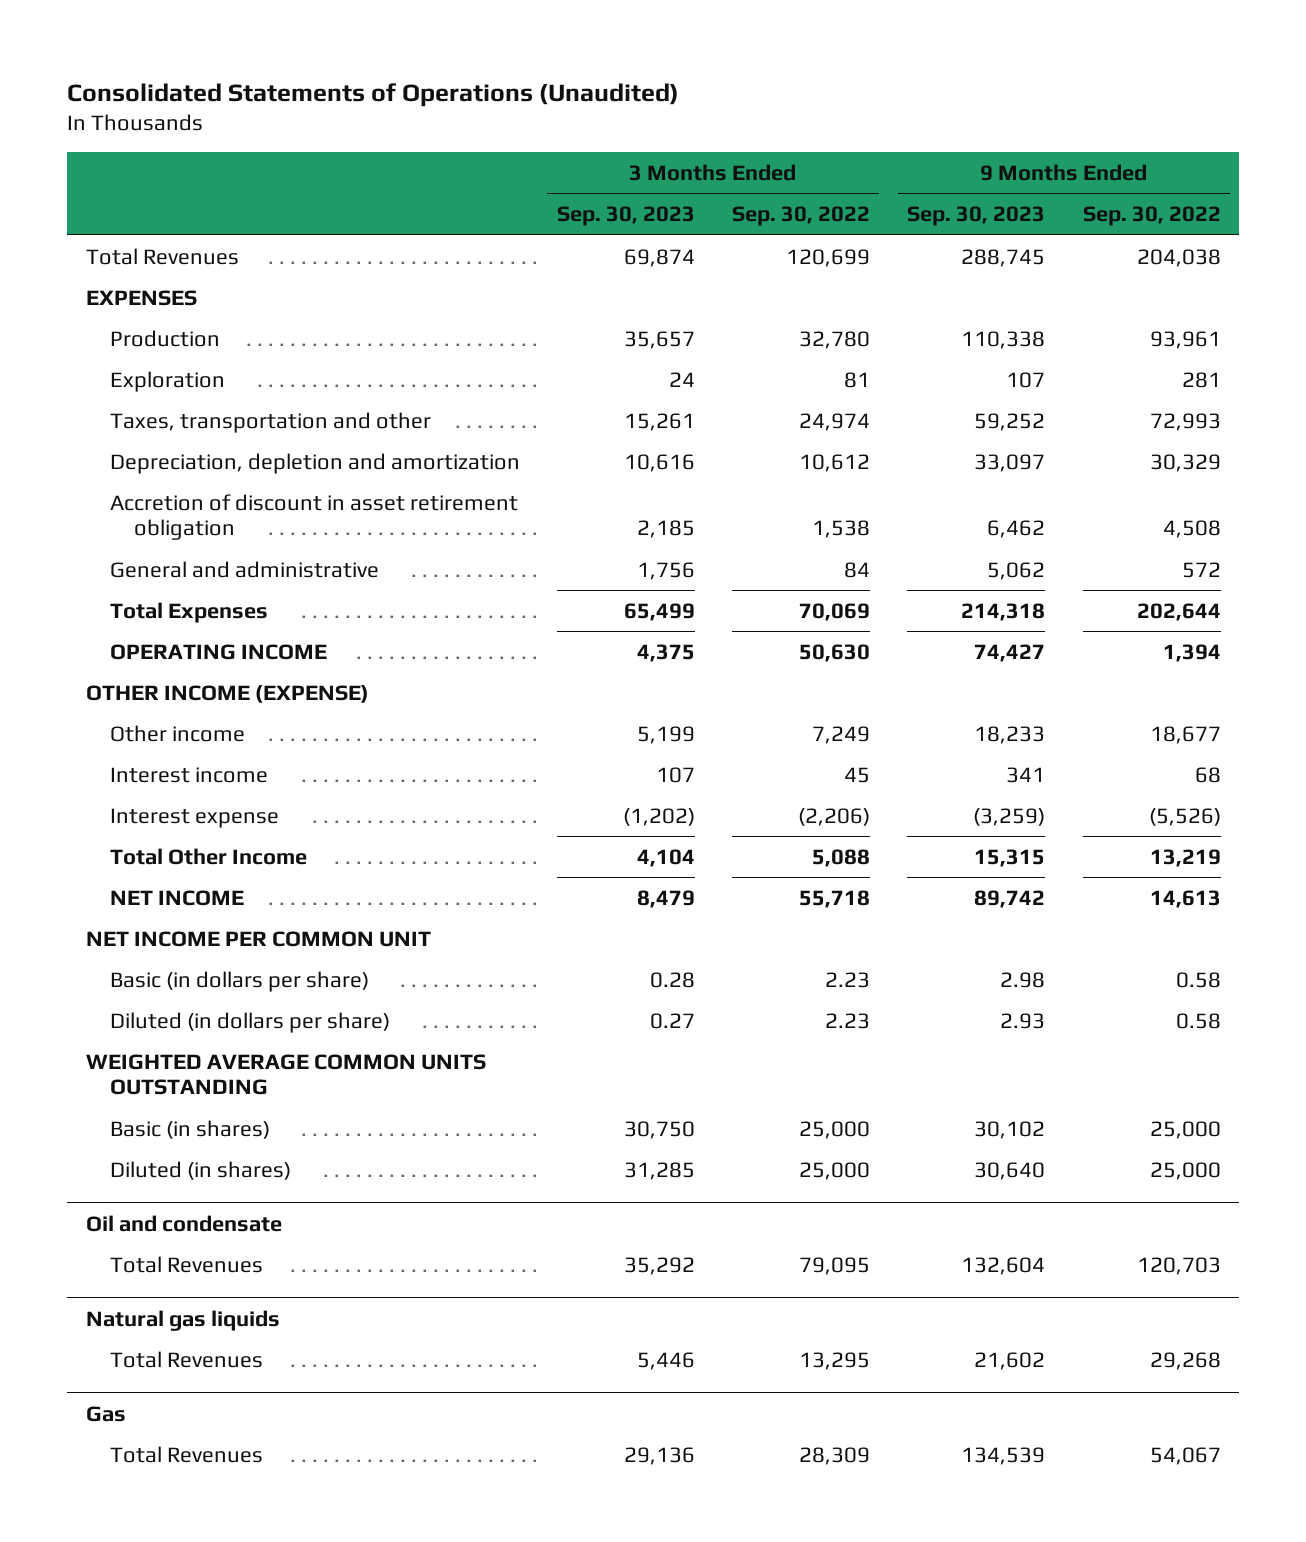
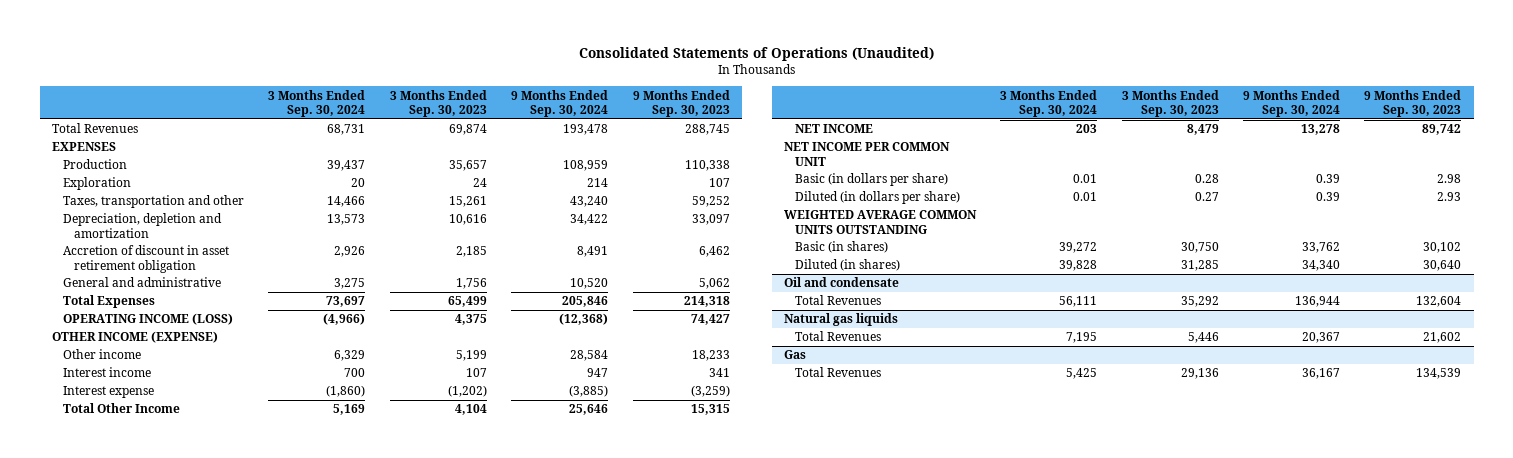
[732,206,871,227] Sep. 30, 2022 -> none
[1082,206,1221,227] Sep. 30, 2022 -> none
none -> [268,89,366,117] 3 Months Ended Sep. 30, 2024
none -> [511,89,609,117] 9 Months Ended Sep. 30, 2024
[109,643,327,660] OPERATING INCOME -> [62,313,233,326] OPERATING INCOME (LOSS)

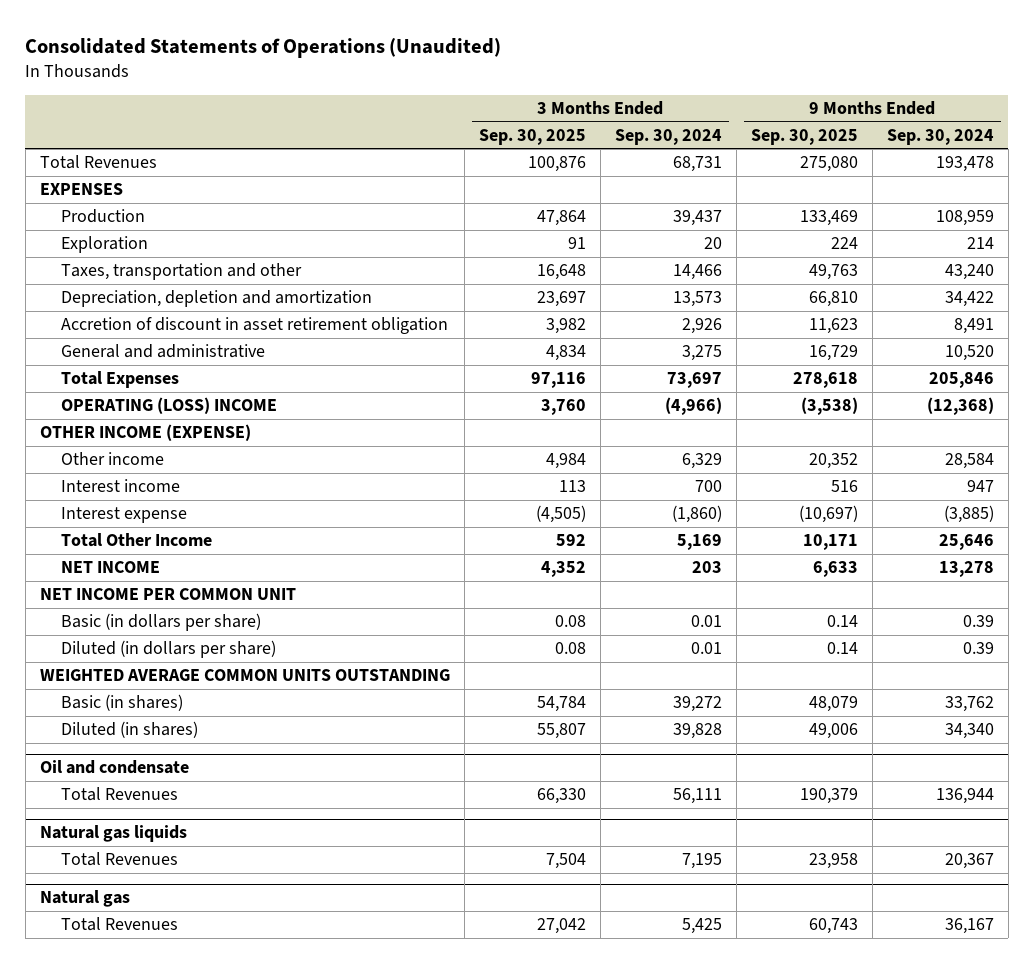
[389,89,487,117] 3 Months Ended Sep. 30, 2023 -> none
[632,89,730,117] 9 Months Ended Sep. 30, 2023 -> none
none -> [478,128,586,145] Sep. 30, 2025
none -> [750,128,858,145] Sep. 30, 2025
[62,313,233,326] OPERATING INCOME (LOSS) -> [61,397,278,415] OPERATING (LOSS) INCOME
[783,350,806,360] Gas -> [39,890,130,908] Natural gas

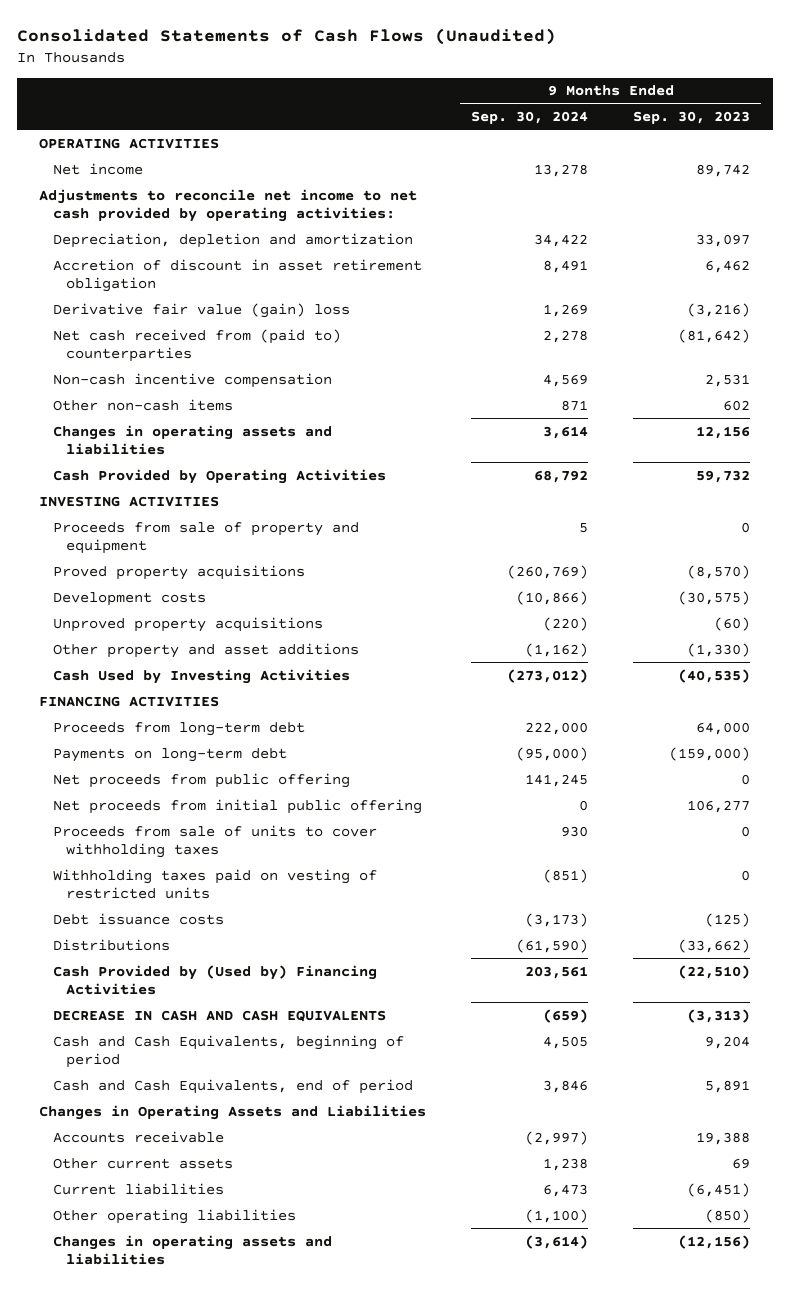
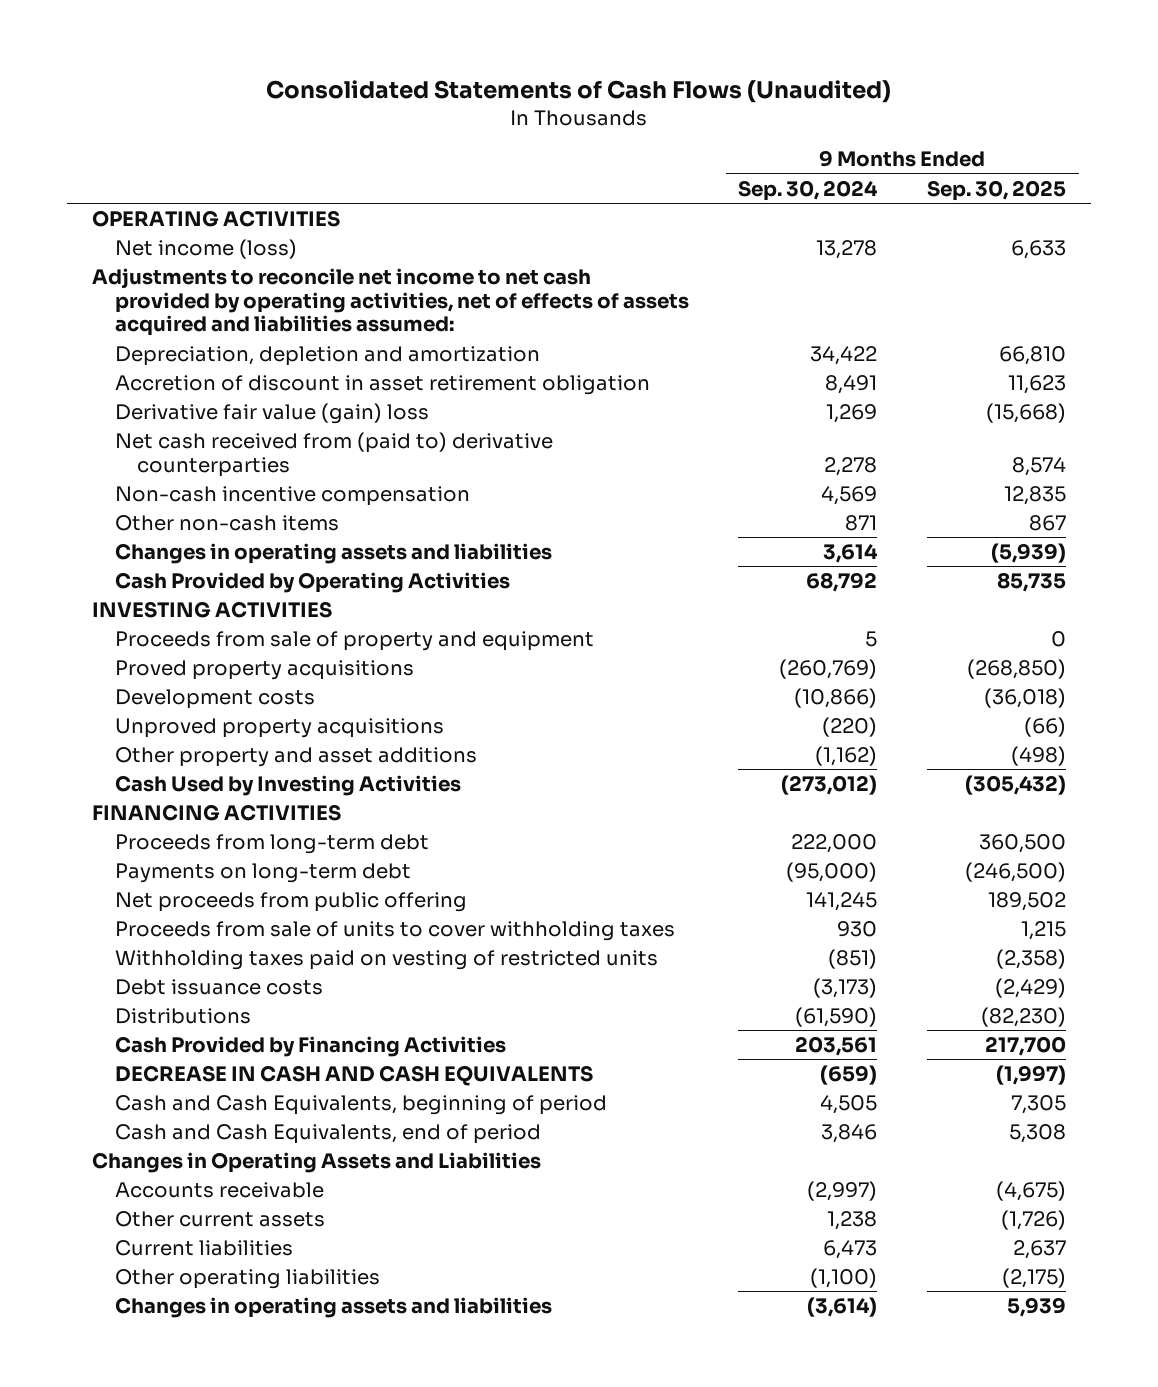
[633,111,751,125] Sep. 30, 2023 -> none
none -> [927,179,1067,201] Sep. 30, 2025
[52,162,143,175] Net income -> [114,238,297,259] Net income (loss)
[39,188,418,222] Adjustments to reconcile net income to net cash provided by operating activities: -> [92,267,689,337] Adjustments to reconcile net income to net cash provided by operating activities, net of effects of assets acquired and liabilities assumed:
[52,328,341,362] Net cash received from (paid to) counterparties -> [114,431,553,477] Net cash received from (paid to) derivative counterparties
[52,798,422,814] Net proceeds from initial public offering -> none
[52,964,377,995] Cash Provided by (Used by) Financing Activities -> [114,1035,506,1057] Cash Provided by Financing Activities

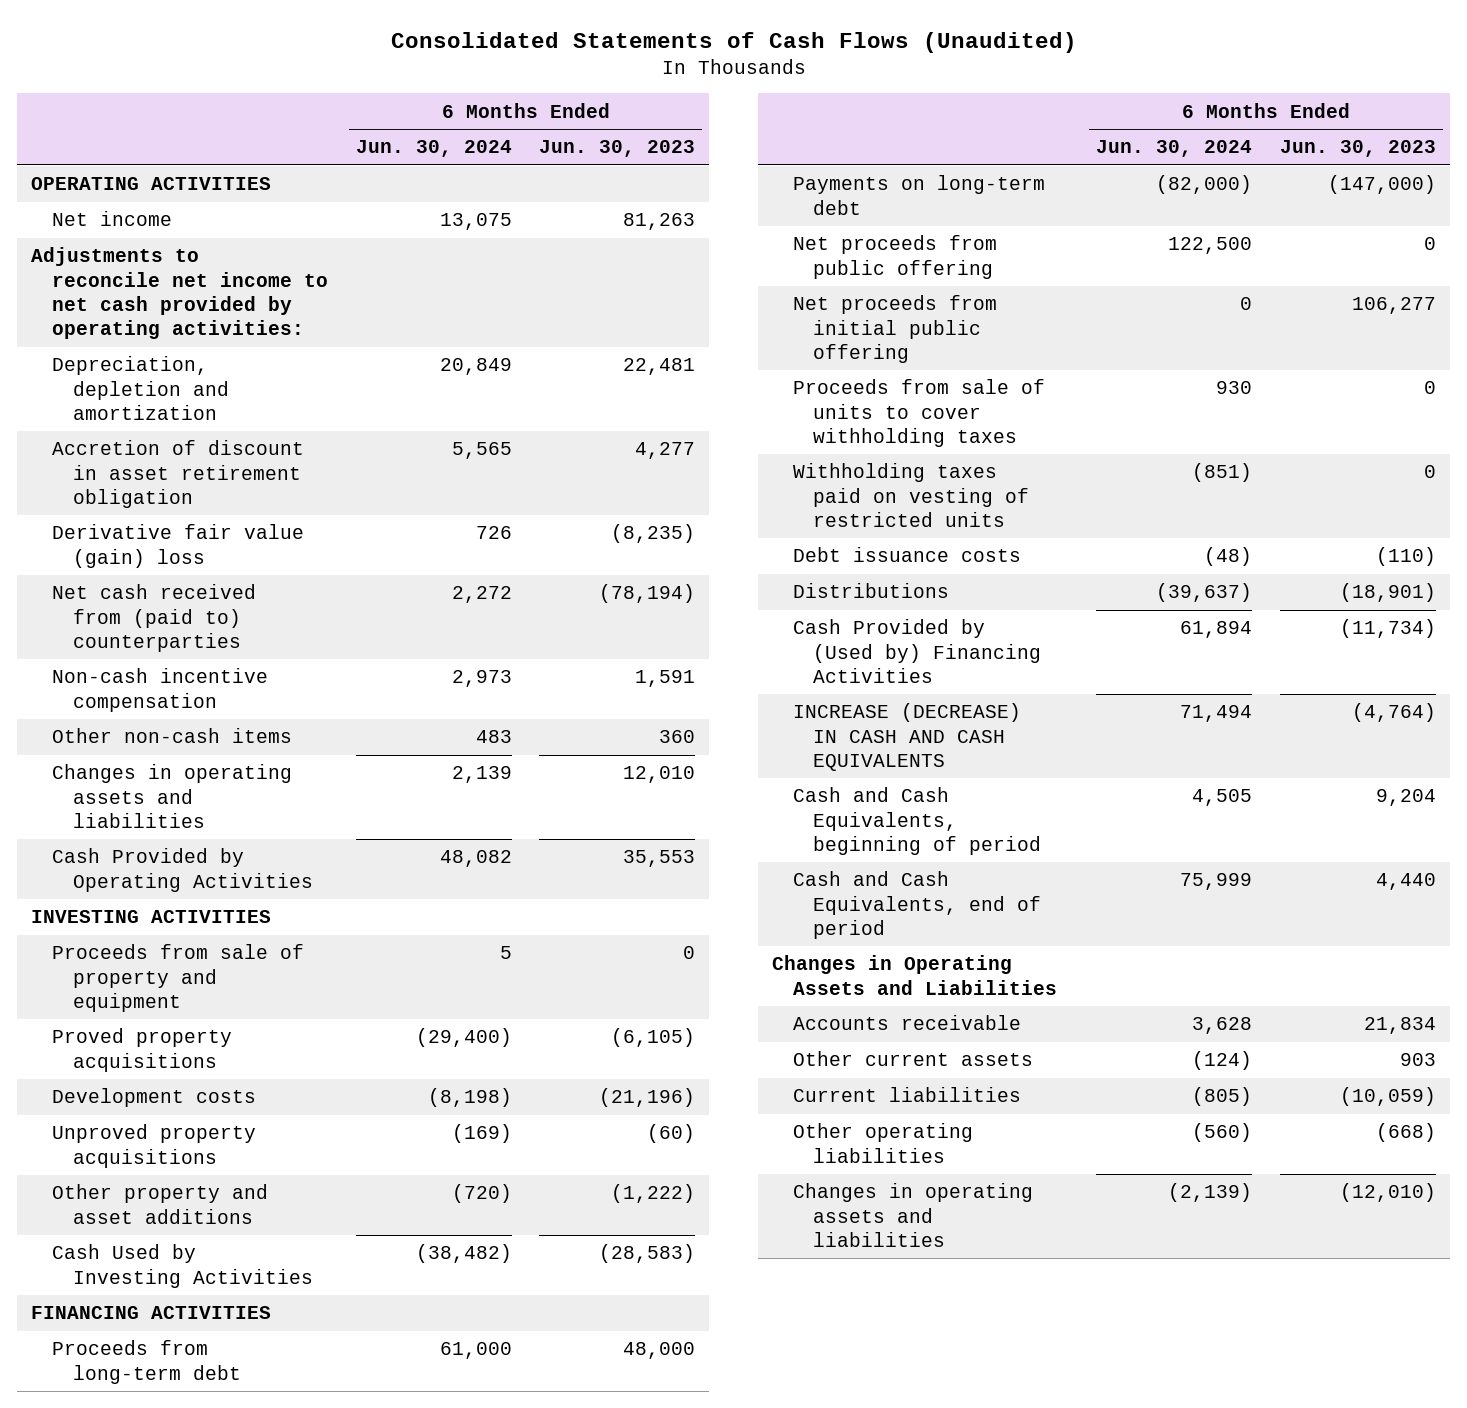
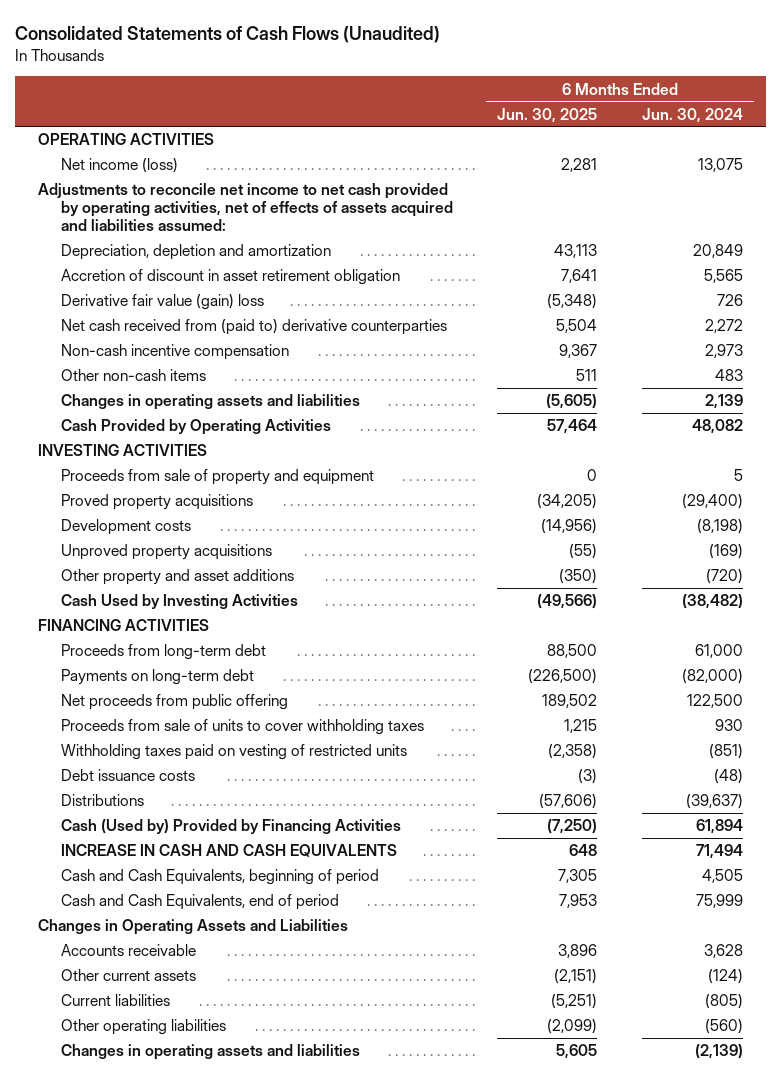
[539,140,696,158] Jun. 30, 2023 -> none
none -> [497,107,598,123] Jun. 30, 2025
[52,211,173,227] Net income -> [60,158,178,174] Net income (loss)
[31,247,329,340] Adjustments to reconcile net income to net cash provided by operating activities: -> [37,183,453,232] Adjustments to reconcile net income to net cash provided by operating activities, net of effects of assets acquired and liabilities assumed:
[52,584,257,652] Net cash received from (paid to) counterparties -> [60,319,447,336] Net cash received from (paid to) derivative counterparties
[792,295,997,363] Net proceeds from initial public offering -> none
[792,619,1042,683] Cash Provided by (Used by) Financing Activities -> [60,819,401,835] Cash (Used by) Provided by Financing Activities
[792,703,1021,771] INCREASE (DECREASE) IN CASH AND CASH EQUIVALENTS -> [60,844,397,858] INCREASE IN CASH AND CASH EQUIVALENTS

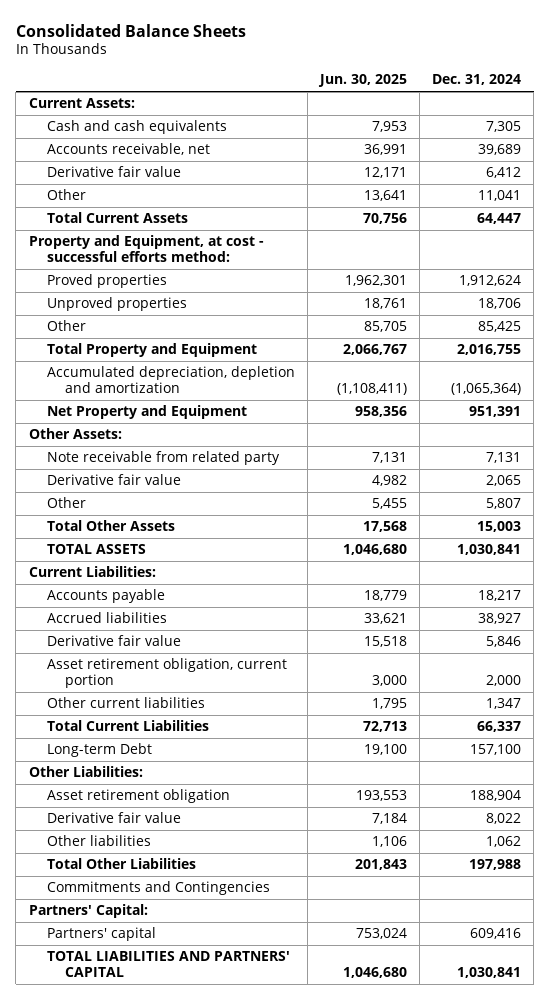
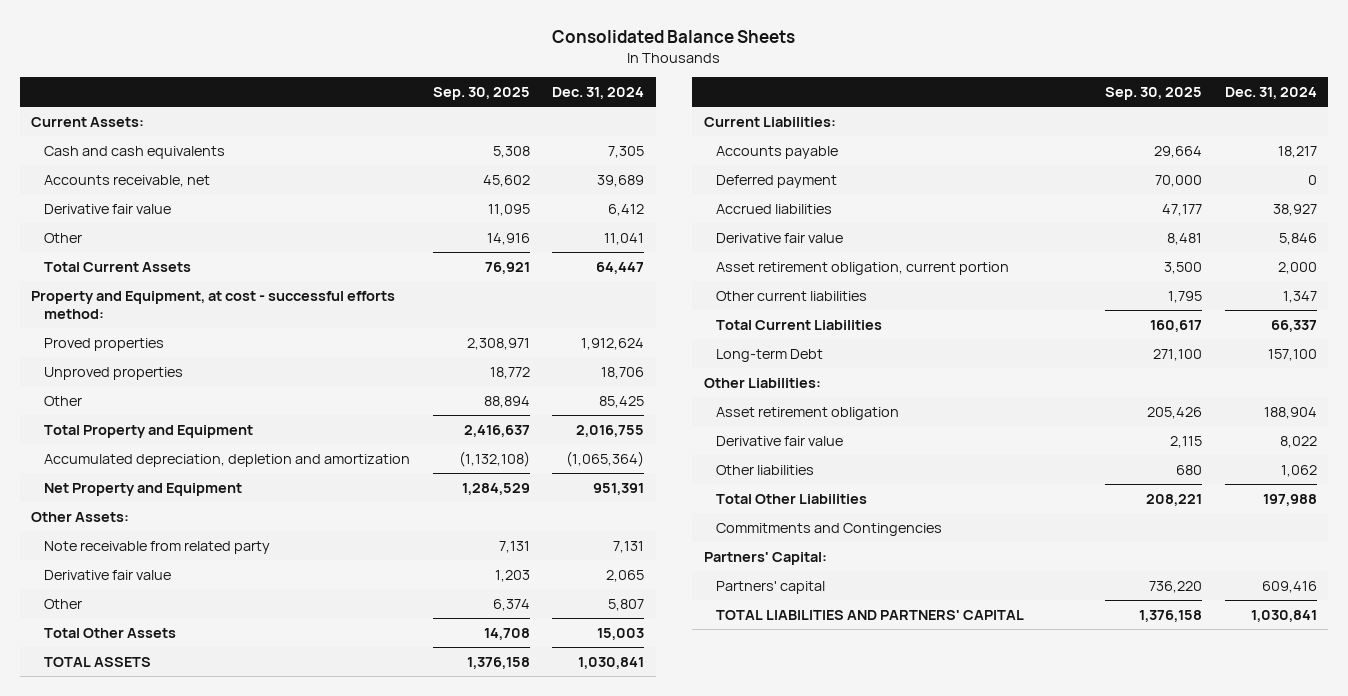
[318,74,408,88] Jun. 30, 2025 -> none
none -> [432,87,530,101] Sep. 30, 2025
none -> [716,174,838,188] Deferred payment

